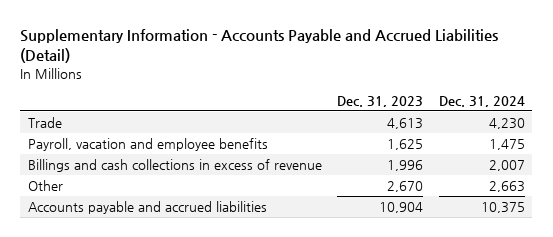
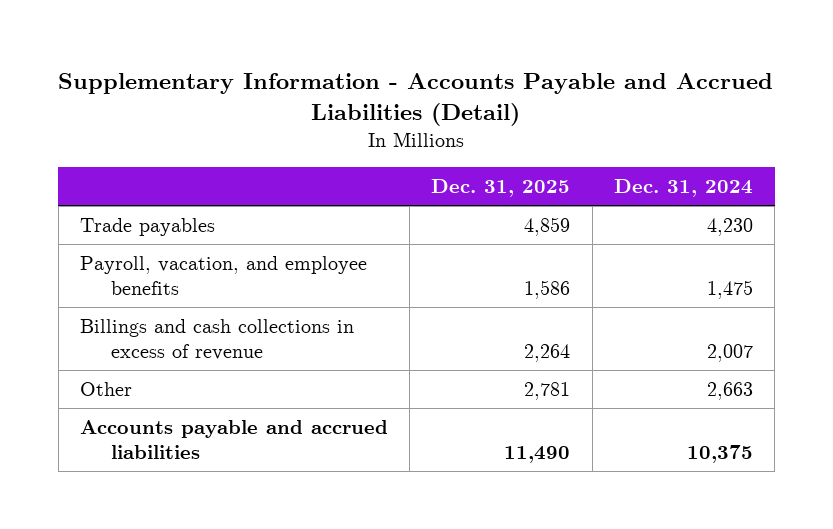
[337,96,424,108] Dec. 31, 2023 -> none
none -> [431,179,571,198] Dec. 31, 2025
[27,116,62,128] Trade -> [79,217,215,236] Trade payables
[27,137,268,151] Payroll, vacation and employee benefits -> [79,255,367,295] Payroll, vacation, and employee benefits

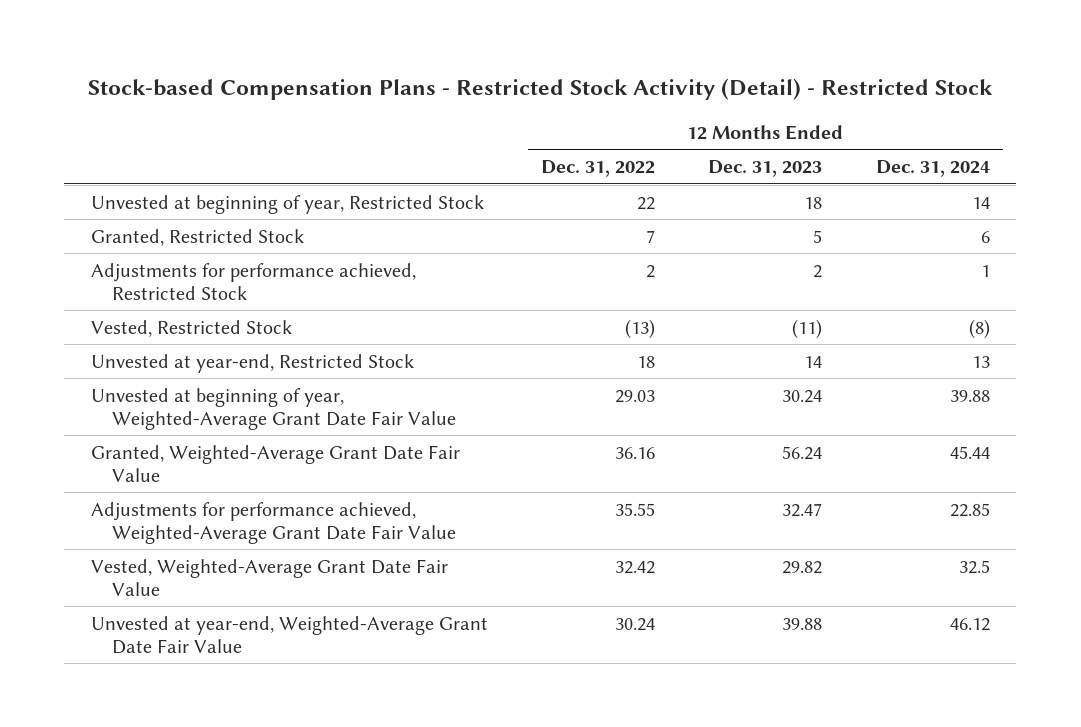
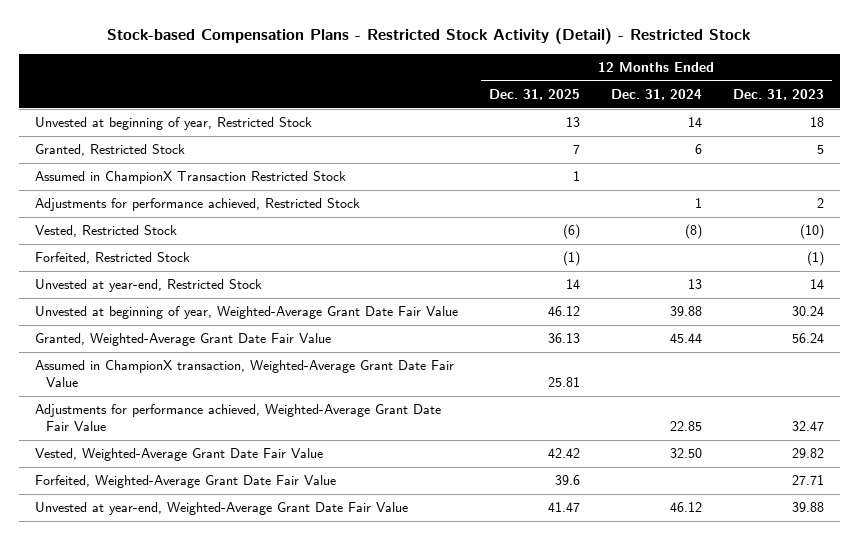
[541,160,656,178] Dec. 31, 2022 -> none
none -> [488,89,580,101] Dec. 31, 2025
none -> [34,171,346,185] Assumed in ChampionX Transaction Restricted Stock
[792,318,823,339] (11) -> [800,224,825,240] (10)
none -> [34,252,190,265] Forfeited, Restricted Stock
none -> [34,360,454,388] Assumed in ChampionX transaction, Weighted-Average Grant Date Fair Value
[958,559,990,574] 32.5 -> [669,448,702,459] 32.50
none -> [34,475,336,489] Forfeited, Weighted-Average Grant Date Fair Value

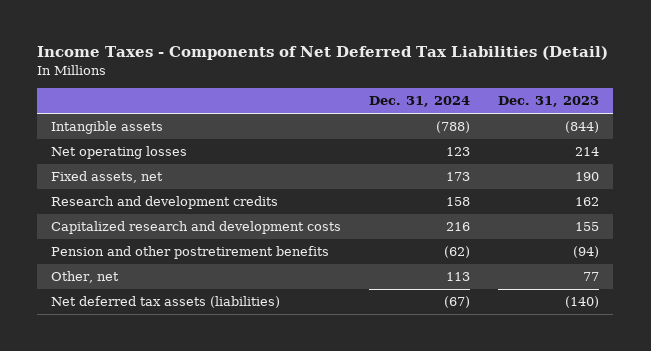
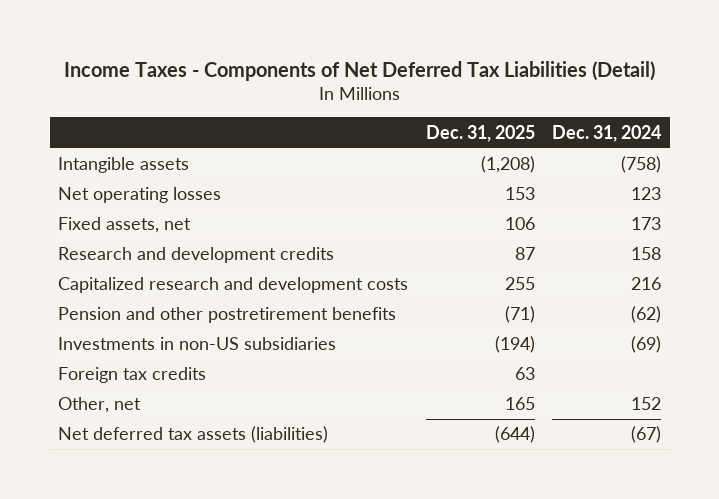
[498,96,600,108] Dec. 31, 2023 -> none
none -> [425,124,535,142] Dec. 31, 2025
[436,121,471,134] (788) -> [621,156,662,174] (758)
none -> [58,337,337,351] Investments in non-US subsidiaries
none -> [58,367,207,384] Foreign tax credits
[446,272,471,282] 113 -> [631,397,662,411] 152

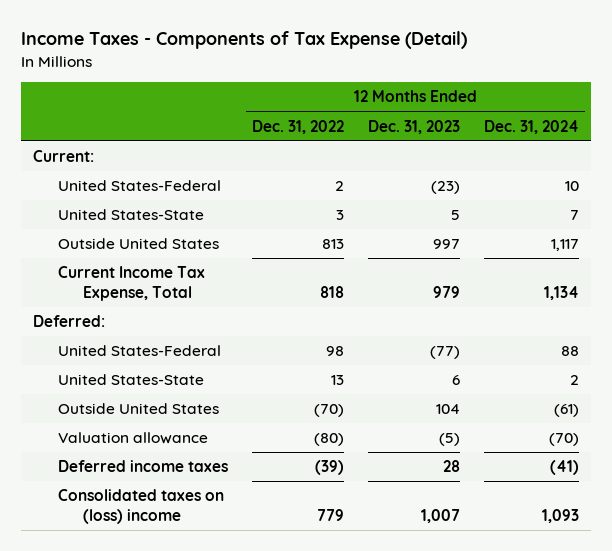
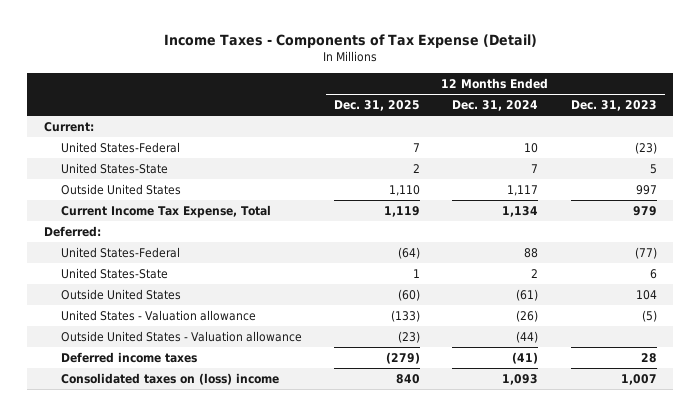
[252,119,345,134] Dec. 31, 2022 -> none
none -> [334,99,421,111] Dec. 31, 2025
[58,432,209,445] Valuation allowance -> [60,309,256,321] United States - Valuation allowance
[549,433,580,447] (70) -> [516,309,539,322] (26)
none -> [60,330,302,342] Outside United States - Valuation allowance

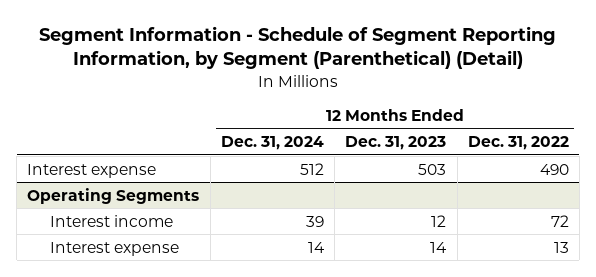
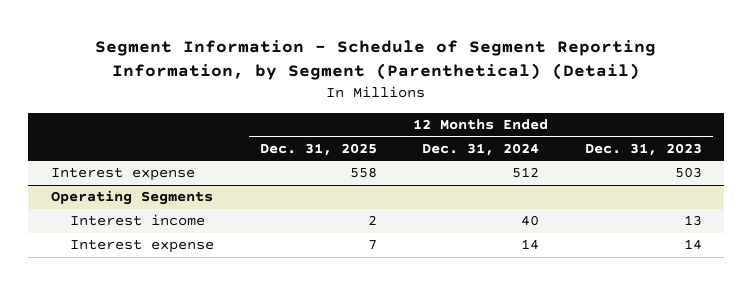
[467,136,569,151] Dec. 31, 2022 -> none
none -> [259,142,377,156] Dec. 31, 2025
[305,215,324,227] 39 -> [521,215,540,227] 40
[431,214,447,227] 12 -> [683,215,702,227] 13

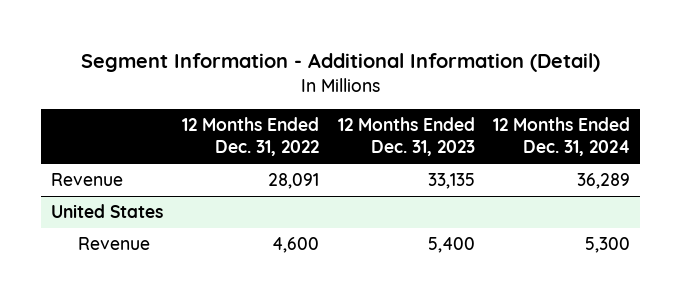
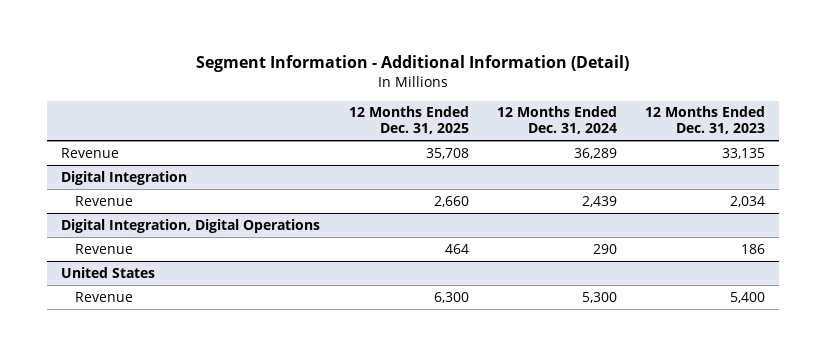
[181,117,319,157] 12 Months Ended Dec. 31, 2022 -> none
none -> [348,106,469,134] 12 Months Ended Dec. 31, 2025
none -> [61,170,188,185] Digital Integration
none -> [75,195,134,206] Revenue
none -> [61,218,321,233] Digital Integration, Digital Operations
none -> [75,243,134,254] Revenue

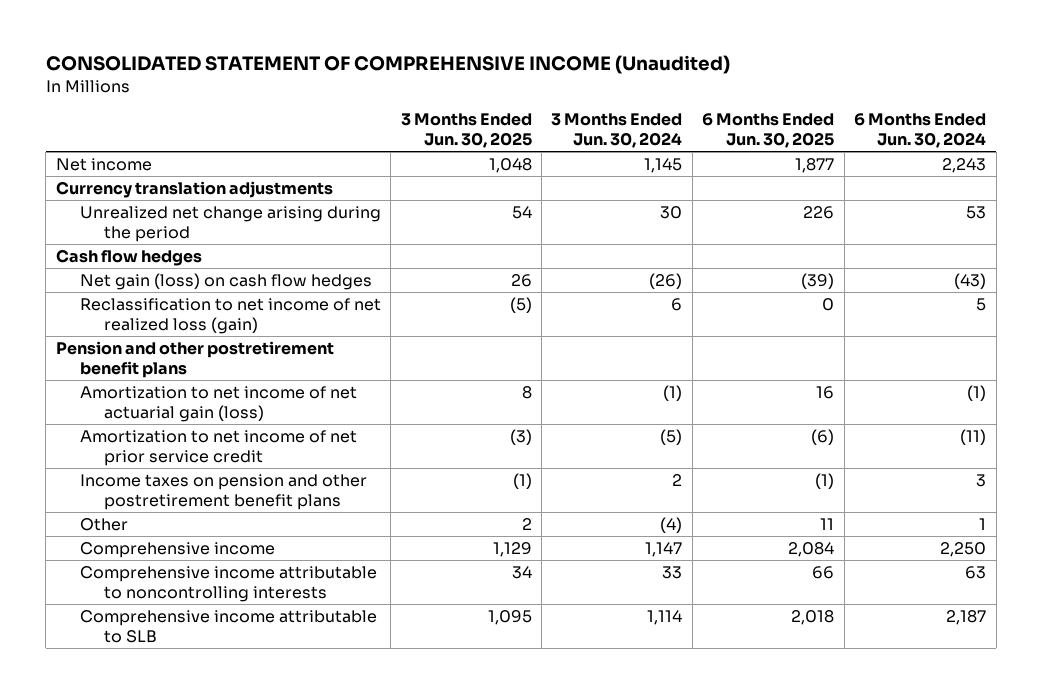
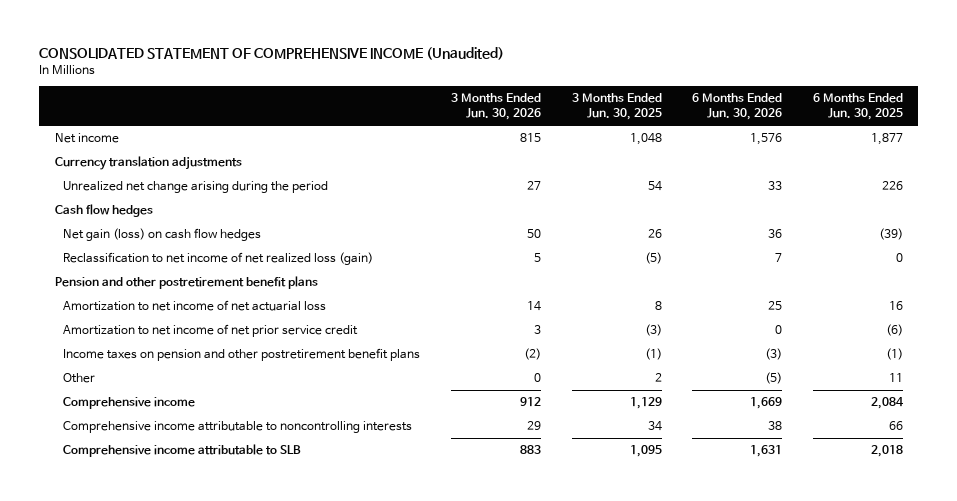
[551,113,683,149] 3 Months Ended Jun. 30, 2024 -> none
[854,113,987,149] 6 Months Ended Jun. 30, 2024 -> none
none -> [450,93,541,121] 3 Months Ended Jun. 30, 2026
none -> [692,93,783,121] 6 Months Ended Jun. 30, 2026
[79,385,357,422] Amortization to net income of net actuarial gain (loss) -> [63,300,327,312] Amortization to net income of net actuarial loss

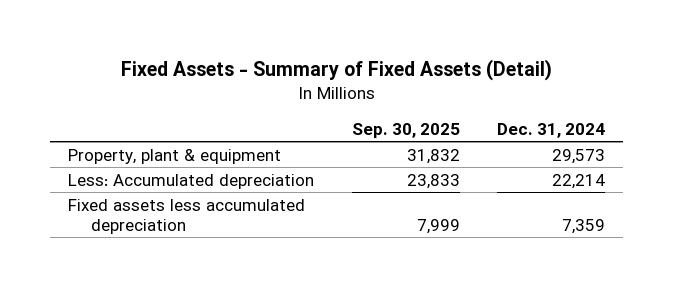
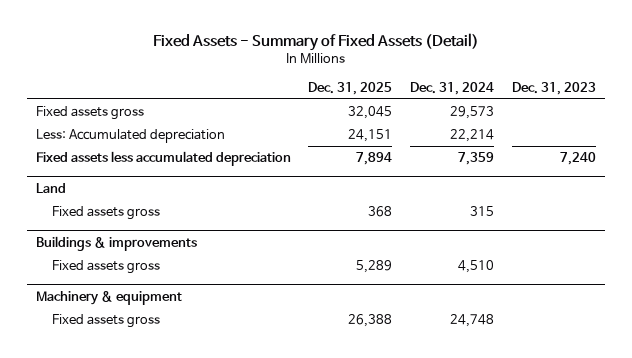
[351,122,460,138] Sep. 30, 2025 -> none
none -> [308,81,393,95] Dec. 31, 2025
none -> [512,81,597,95] Dec. 31, 2023
[68,148,282,164] Property, plant & equipment -> [35,106,144,121] Fixed assets gross
none -> [35,183,66,194] Land
none -> [51,206,160,221] Fixed assets gross
none -> [35,236,197,252] Buildings & improvements
none -> [51,260,160,275] Fixed assets gross
none -> [35,291,182,306] Machinery & equipment
none -> [51,314,160,329] Fixed assets gross

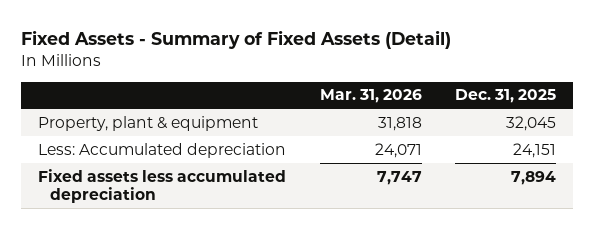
[410,81,495,95] Dec. 31, 2024 -> none
[512,81,597,95] Dec. 31, 2023 -> none
none -> [319,89,422,104] Mar. 31, 2026
[35,106,144,121] Fixed assets gross -> [38,115,259,131] Property, plant & equipment
[35,183,66,194] Land -> none
[51,206,160,221] Fixed assets gross -> none
[35,236,197,252] Buildings & improvements -> none
[51,260,160,275] Fixed assets gross -> none
[35,291,182,306] Machinery & equipment -> none
[51,314,160,329] Fixed assets gross -> none

